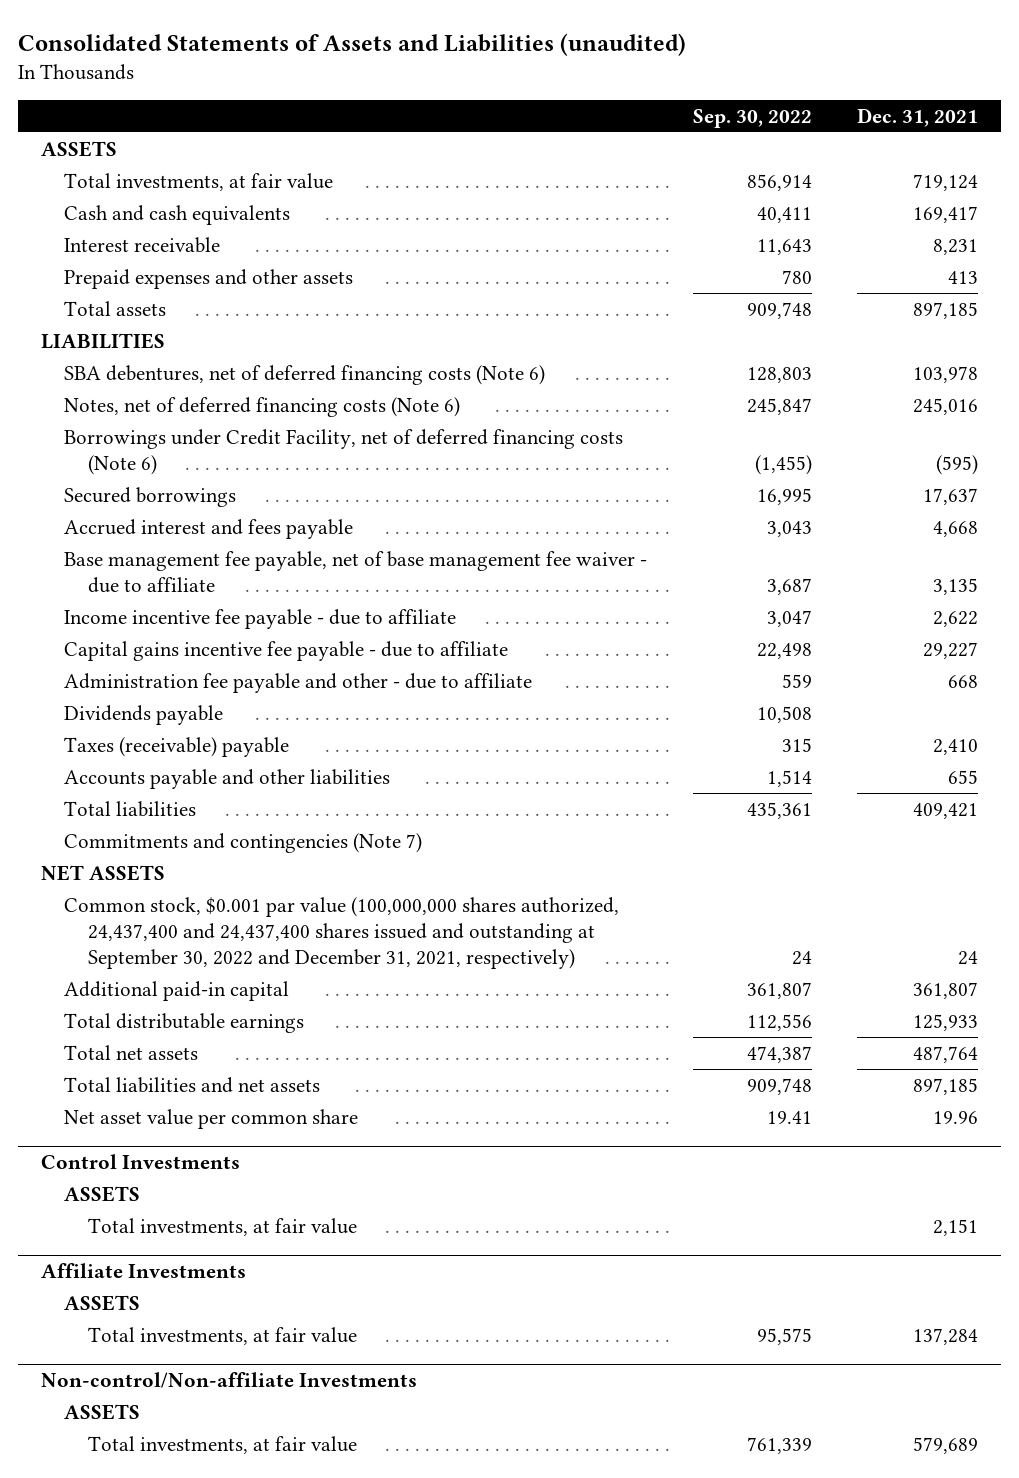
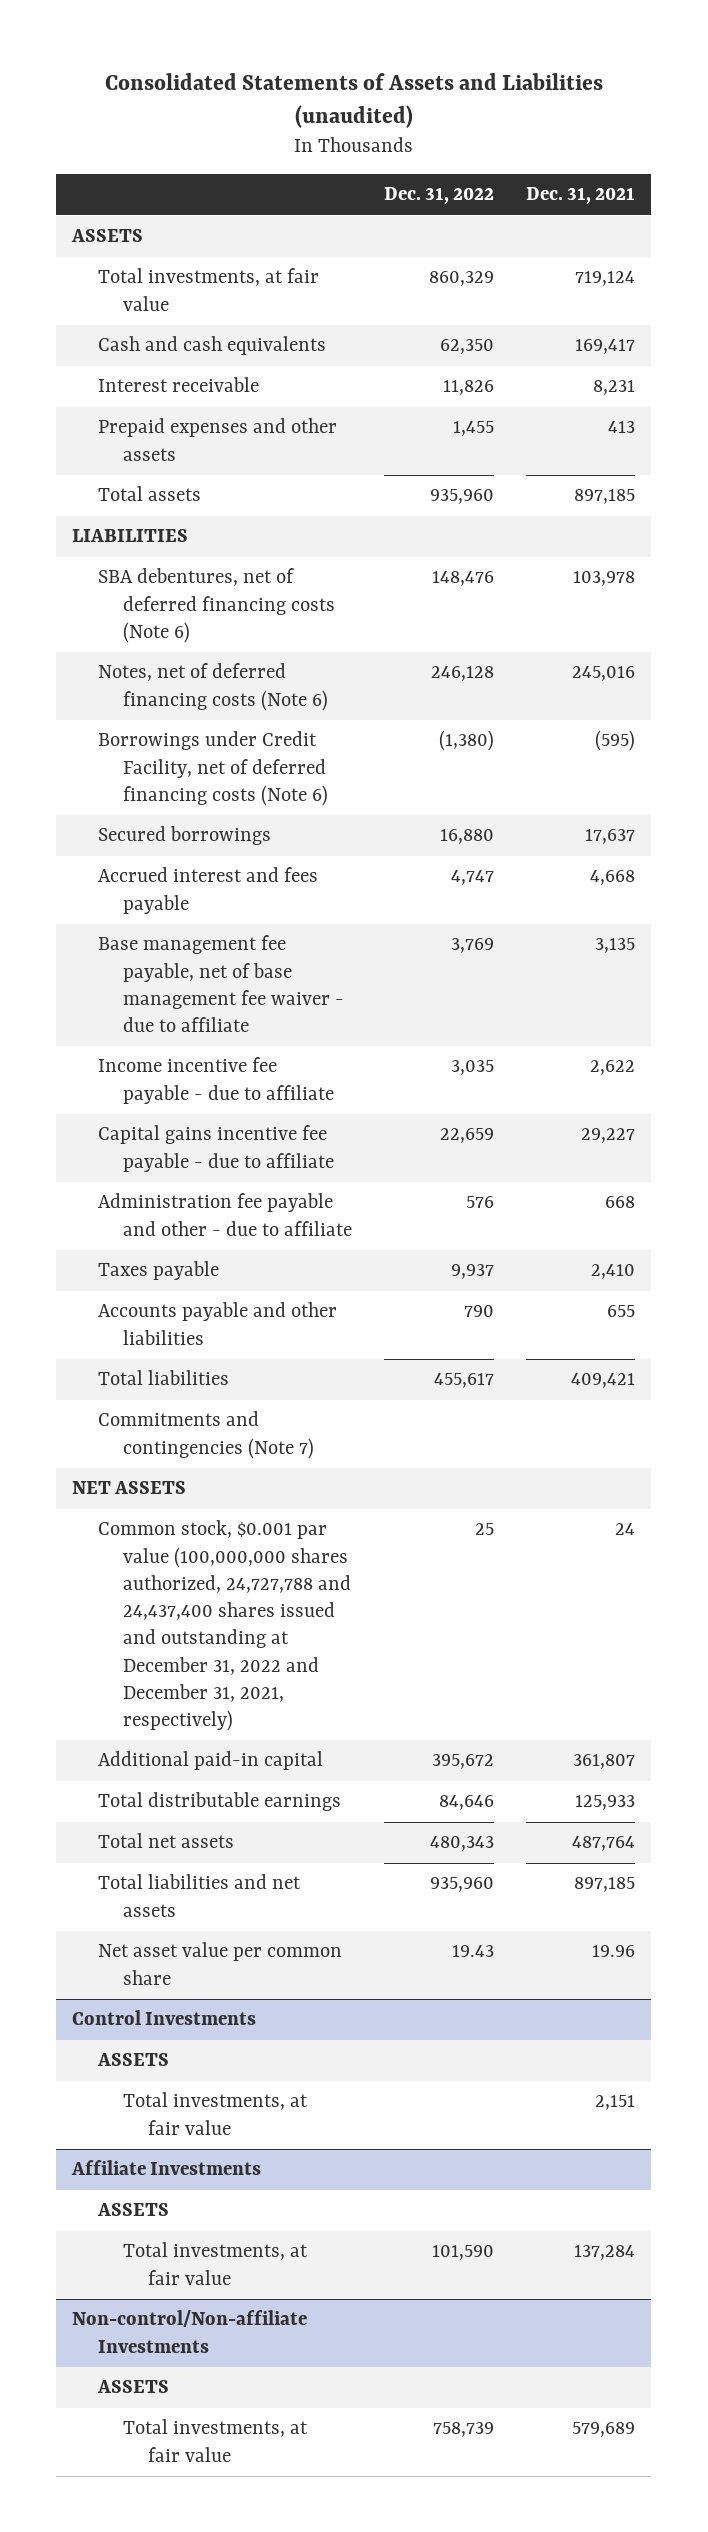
[692,108,812,128] Sep. 30, 2022 -> none
none -> [384,187,495,205] Dec. 31, 2022
[64,704,224,725] Dividends payable -> none
[64,736,290,757] Taxes (receivable) payable -> [97,1261,219,1281] Taxes payable
[64,896,620,969] Common stock, $0.001 par value (100,000,000 shares authorized, 24,437,400 and 24,437,400 shares issued and outstanding at September 30, 2022 and December 31, 2021, respectively) -> [97,1520,351,1732] Common stock, $0.001 par value (100,000,000 shares authorized, 24,727,788 and 24,437,400 shares issued and outstanding at December 31, 2022 and December 31, 2021, respectively)

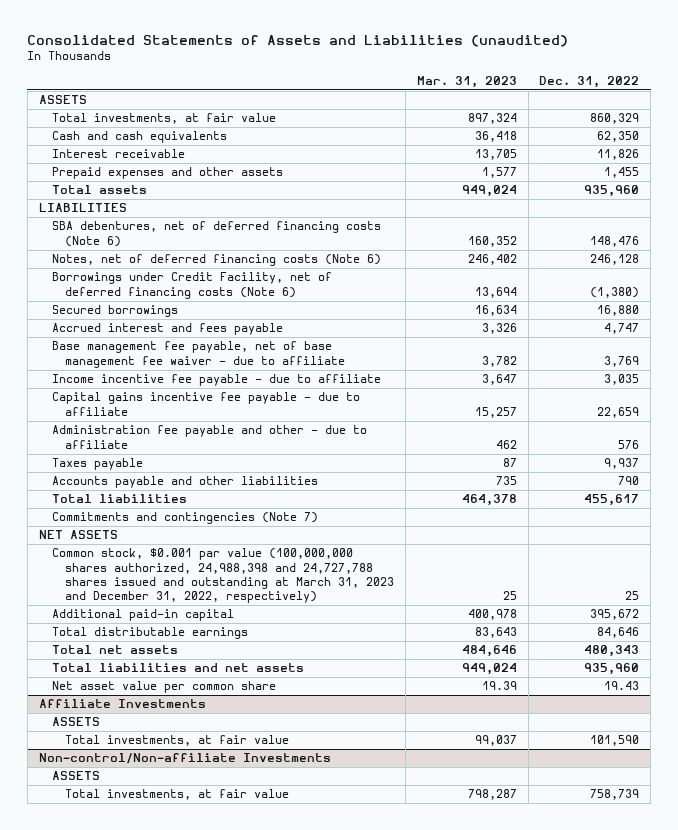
[526,187,636,205] Dec. 31, 2021 -> none
none -> [416,75,517,88] Mar. 31, 2023
[97,1520,351,1732] Common stock, $0.001 par value (100,000,000 shares authorized, 24,727,788 and 24,437,400 shares issued and outstanding at December 31, 2022 and December 31, 2021, respectively) -> [51,548,395,604] Common stock, $0.001 par value (100,000,000 shares authorized, 24,988,398 and 24,727,788 shares issued and outstanding at March 31, 2023 and December 31, 2022, respectively)
[72,2010,257,2026] Control Investments -> none
[96,2053,169,2067] ASSETS -> none
[122,2092,308,2135] Total investments, at fair value -> none

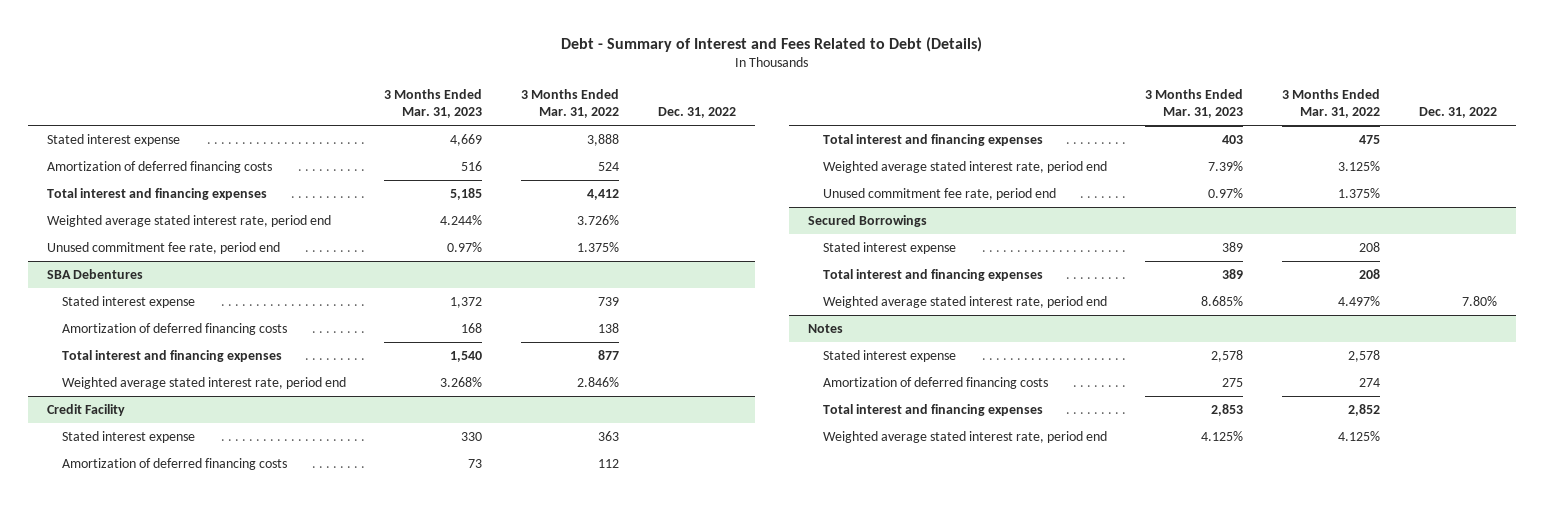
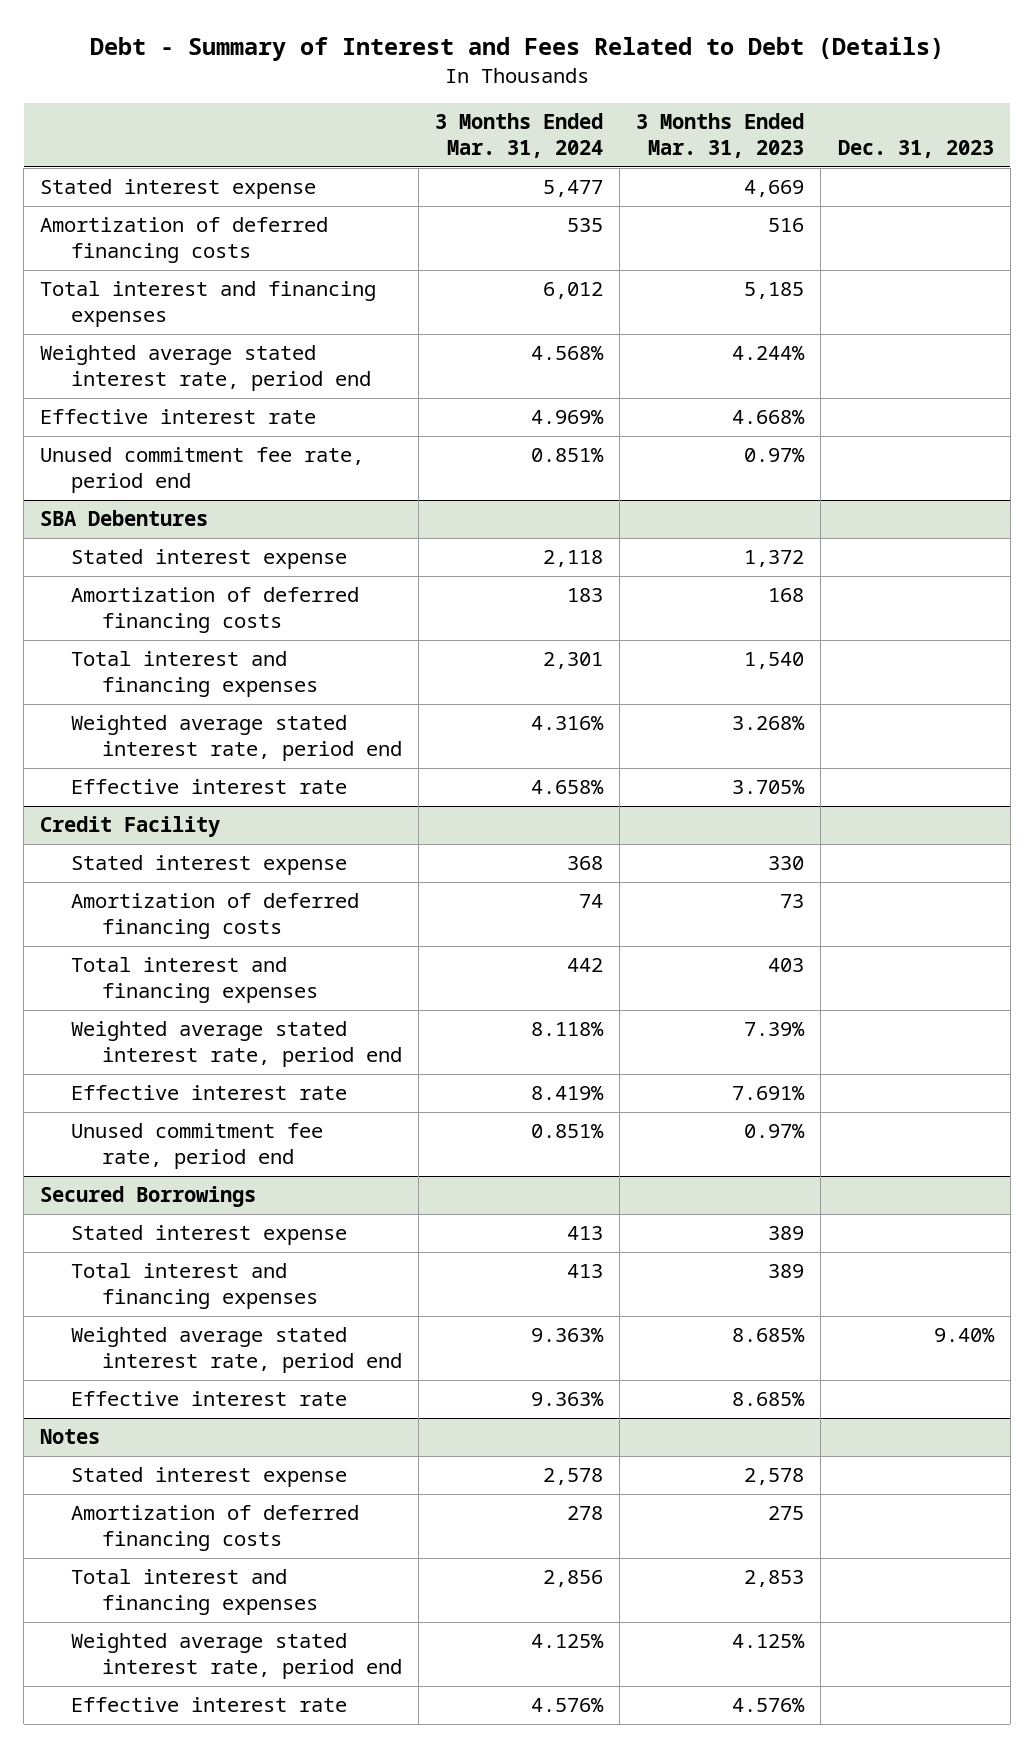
[520,88,619,119] 3 Months Ended Mar. 31, 2022 -> none
[657,107,736,119] Dec. 31, 2022 -> none
none -> [435,113,604,159] 3 Months Ended Mar. 31, 2024
none -> [837,140,994,159] Dec. 31, 2023
none -> [40,409,317,425] Effective interest rate
none -> [71,779,348,795] Effective interest rate
none -> [71,1085,348,1101] Effective interest rate
none -> [71,1391,348,1407] Effective interest rate
none -> [71,1697,348,1713] Effective interest rate

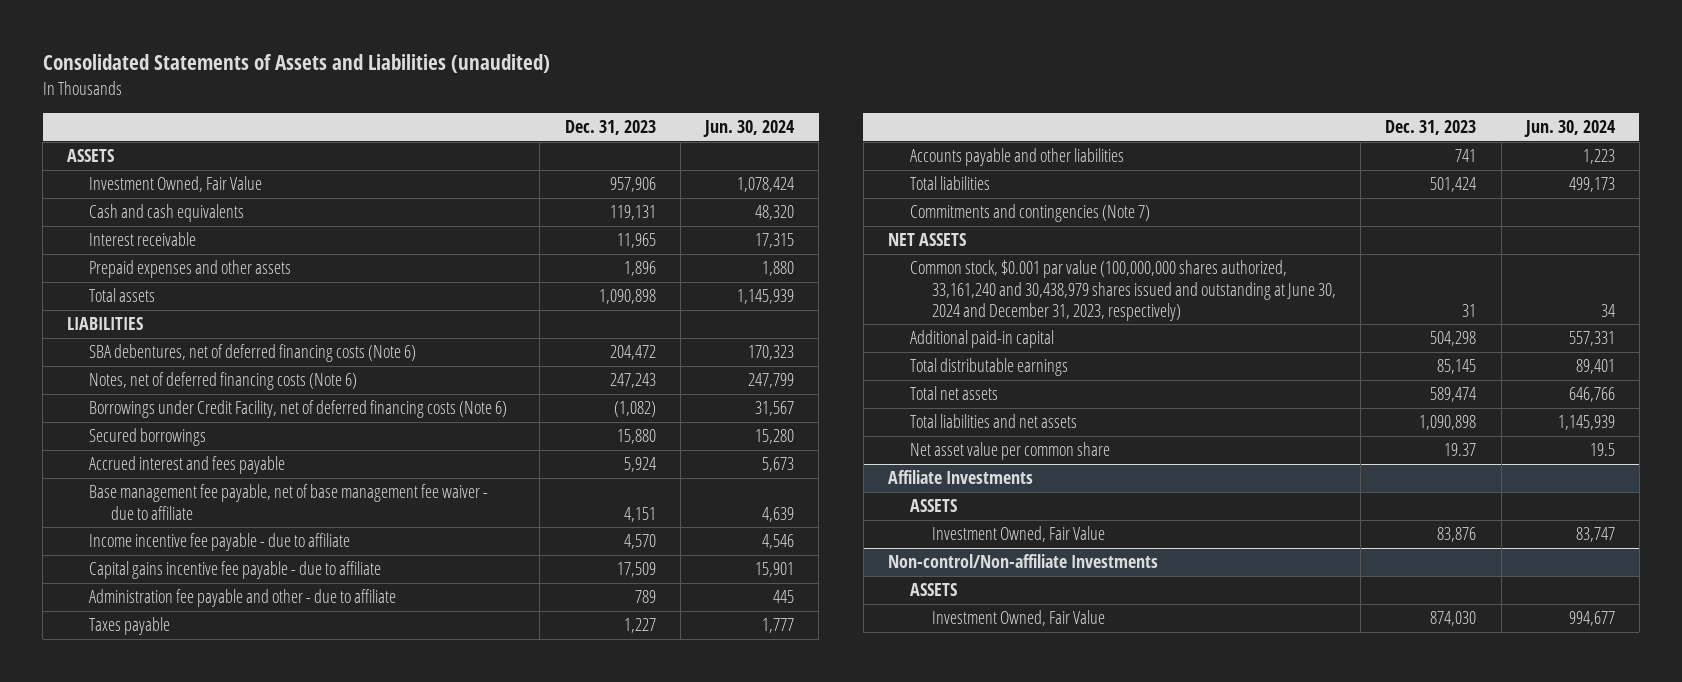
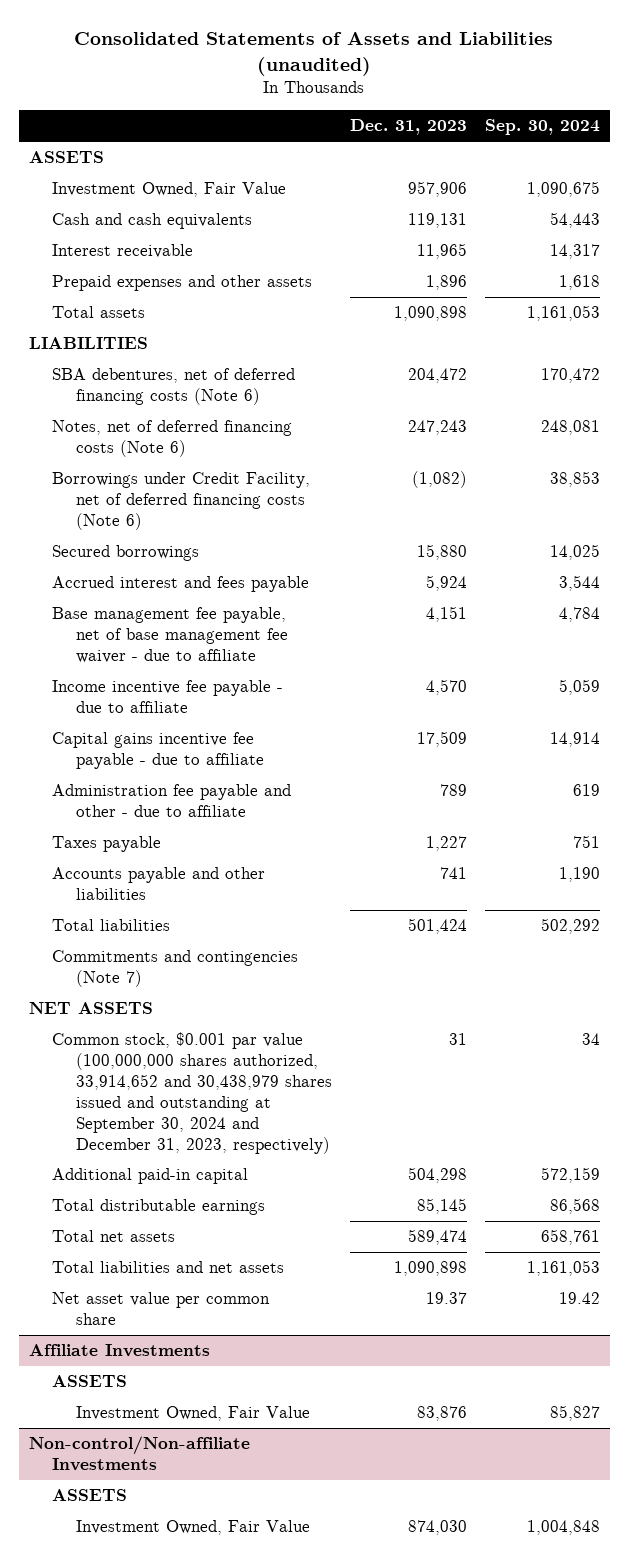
[702,120,795,138] Jun. 30, 2024 -> none
none -> [485,119,601,136] Sep. 30, 2024
[910,260,1337,321] Common stock, $0.001 par value (100,000,000 shares authorized, 33,161,240 and 30,438,979 shares issued and outstanding at June 30, 2024 and December 31, 2023, respectively) -> [52,1032,333,1154] Common stock, $0.001 par value (100,000,000 shares authorized, 33,914,652 and 30,438,979 shares issued and outstanding at September 30, 2024 and December 31, 2023, respectively)

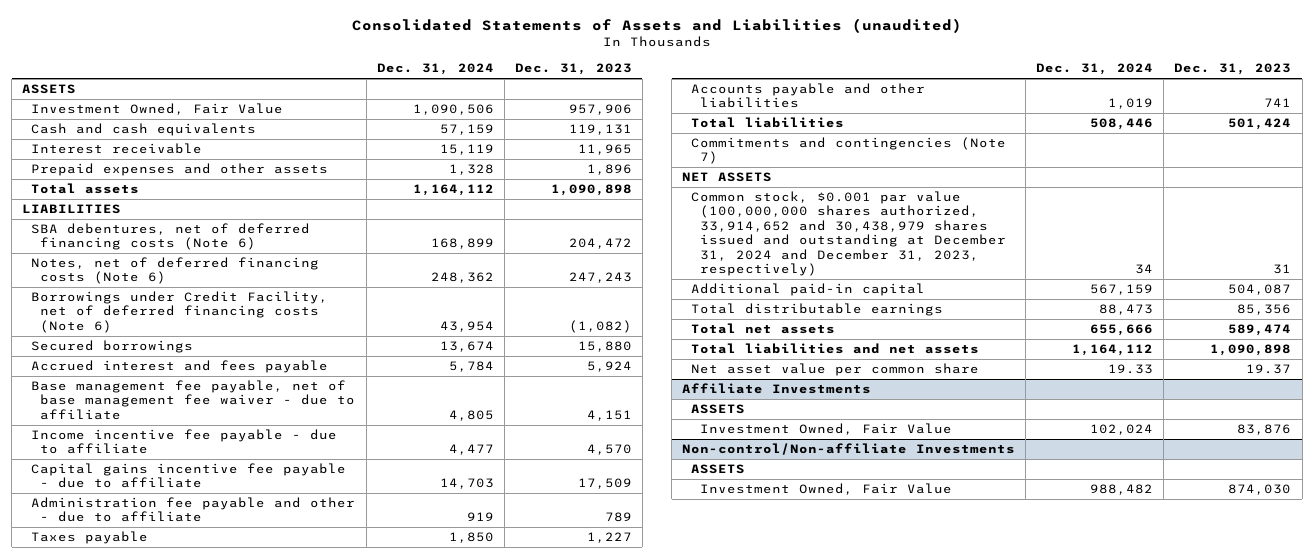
[485,119,601,136] Sep. 30, 2024 -> none
none -> [376,63,494,76] Dec. 31, 2024
[52,1032,333,1154] Common stock, $0.001 par value (100,000,000 shares authorized, 33,914,652 and 30,438,979 shares issued and outstanding at September 30, 2024 and December 31, 2023, respectively) -> [691,191,1007,277] Common stock, $0.001 par value (100,000,000 shares authorized, 33,914,652 and 30,438,979 shares issued and outstanding at December 31, 2024 and December 31, 2023, respectively)
[408,1167,468,1184] 504,298 -> [1228,284,1292,296] 504,087
[417,1198,468,1215] 85,145 -> [1237,304,1292,316] 85,356

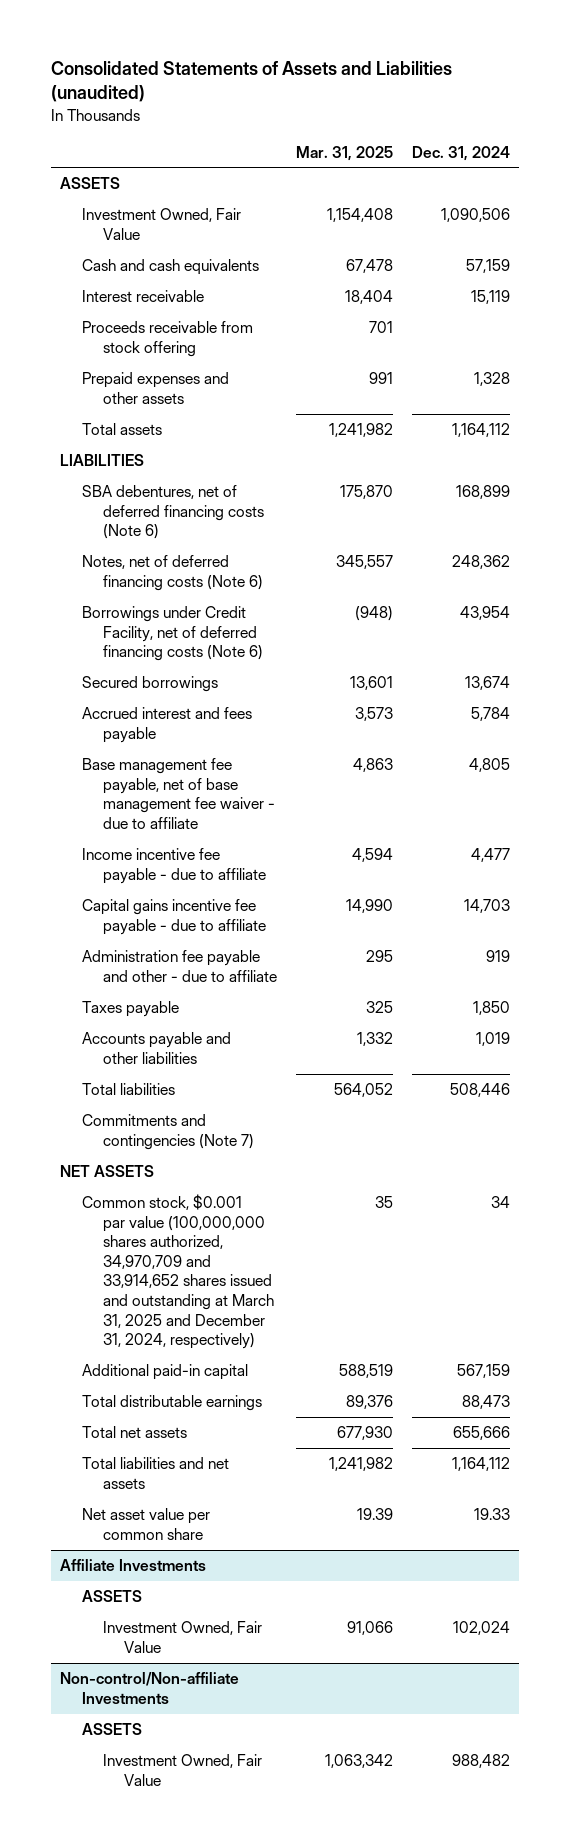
[514,63,632,76] Dec. 31, 2023 -> none
none -> [295,145,393,161] Mar. 31, 2025
none -> [81,321,253,357] Proceeds receivable from stock offering
[691,191,1007,277] Common stock, $0.001 par value (100,000,000 shares authorized, 33,914,652 and 30,438,979 shares issued and outstanding at December 31, 2024 and December 31, 2023, respectively) -> [81,1194,274,1350] Common stock, $0.001 par value (100,000,000 shares authorized, 34,970,709 and 33,914,652 shares issued and outstanding at March 31, 2025 and December 31, 2024, respectively)

